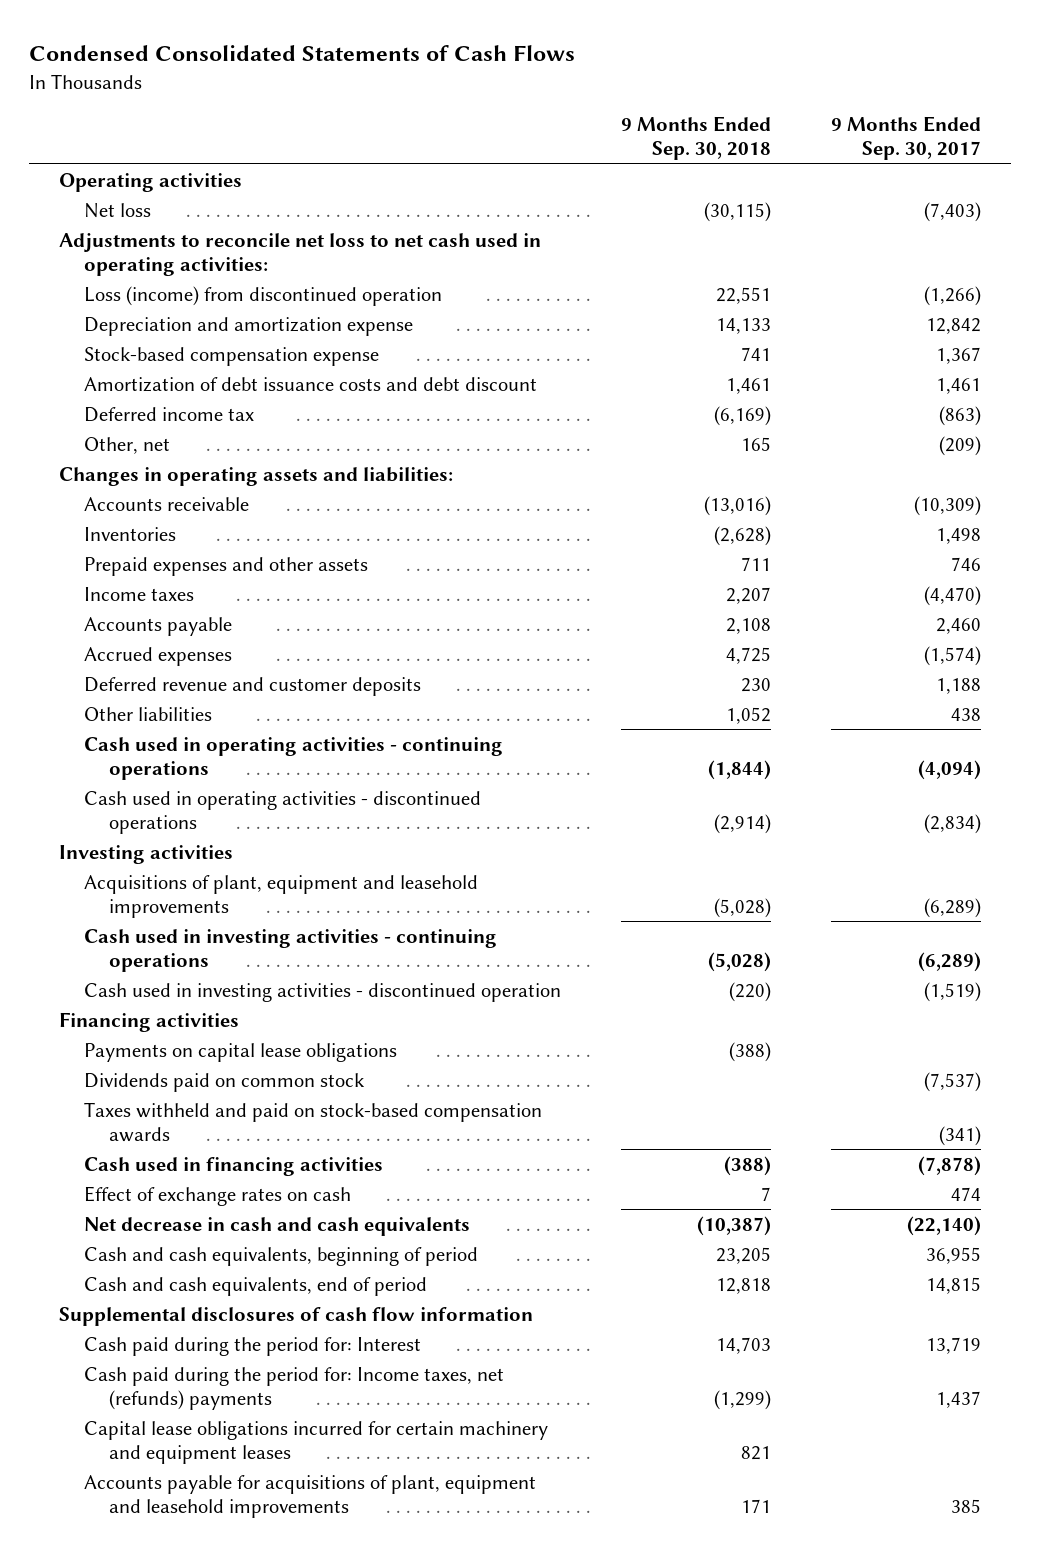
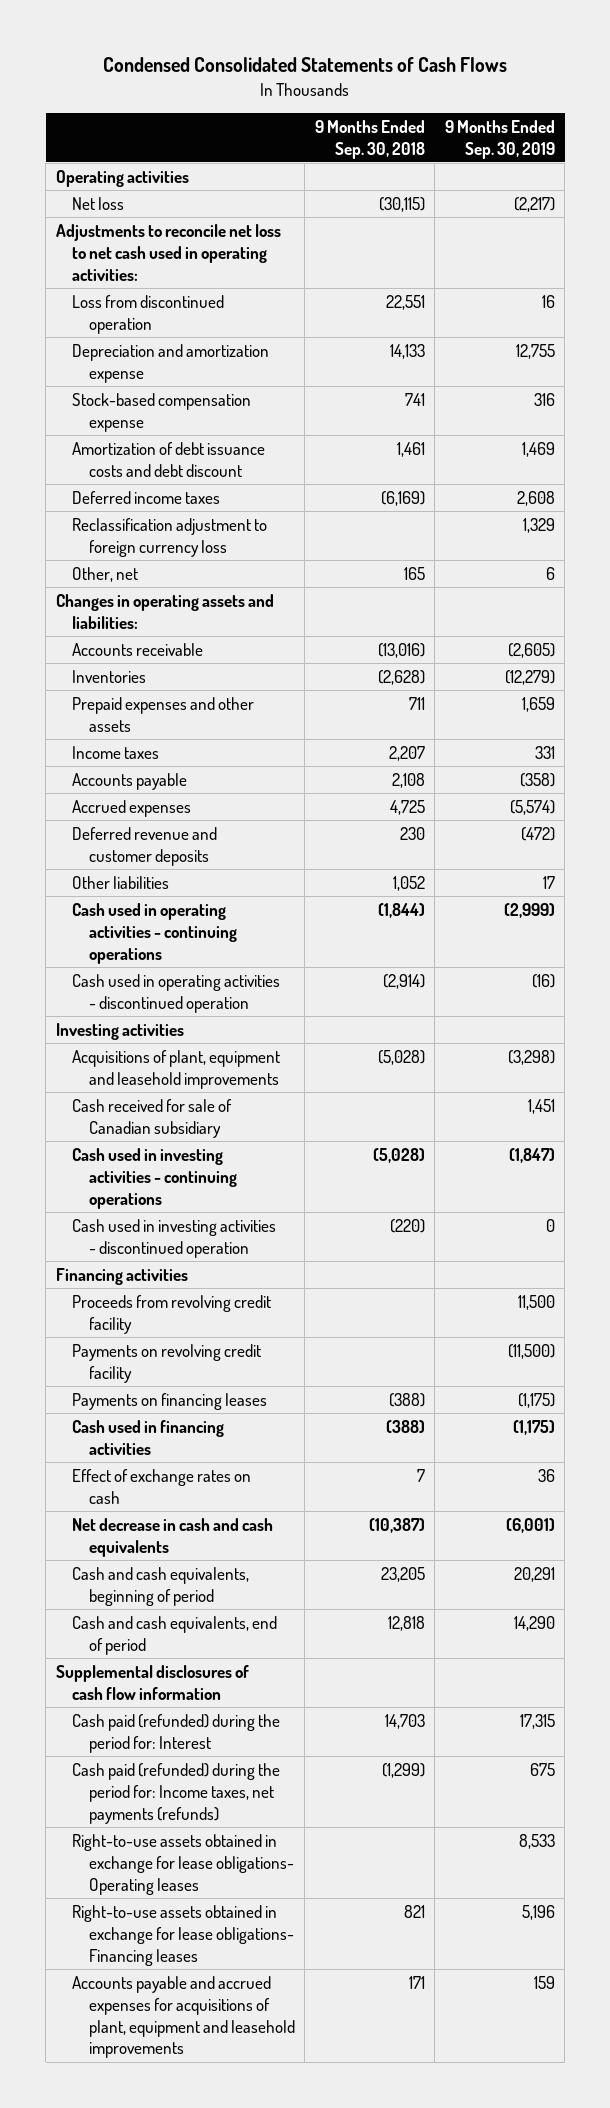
[830,116,981,161] 9 Months Ended Sep. 30, 2017 -> none
none -> [444,119,555,159] 9 Months Ended Sep. 30, 2019
[84,285,443,306] Loss (income) from discontinued operation -> [72,294,225,334] Loss from discontinued operation
[84,406,255,422] Deferred income tax -> [72,490,221,504] Deferred income taxes
none -> [72,517,268,557] Reclassification adjustment to foreign currency loss
[84,790,482,834] Cash used in operating activities - discontinued operations -> [72,973,281,1013] Cash used in operating activities - discontinued operation
none -> [72,1098,233,1138] Cash received for sale of Canadian subsidiary
[84,1072,366,1092] Dividends paid on common stock -> none
[84,1101,543,1142] Taxes withheld and paid on stock-based compensation awards -> none
none -> [72,1294,272,1334] Proceeds from revolving credit facility
none -> [72,1343,262,1383] Payments on revolving credit facility
[84,1042,398,1062] Payments on capital lease obligations -> [72,1392,268,1410] Payments on financing leases
[84,1336,422,1356] Cash paid during the period for: Interest -> [72,1713,281,1753] Cash paid (refunded) during the period for: Interest
[84,1366,505,1410] Cash paid during the period for: Income taxes, net (refunds) payments -> [72,1762,281,1824] Cash paid (refunded) during the period for: Income taxes, net payments (refunds)
none -> [72,1833,294,1895] Right-to-use assets obtained in exchange for lease obligations- Operating leases
[84,1420,549,1464] Capital lease obligations incurred for certain machinery and equipment leases -> [72,1904,294,1966] Right-to-use assets obtained in exchange for lease obligations- Financing leases
[84,1474,537,1518] Accounts payable for acquisitions of plant, equipment and leasehold improvements -> [72,1975,295,2059] Accounts payable and accrued expenses for acquisitions of plant, equipment and leasehold improvements

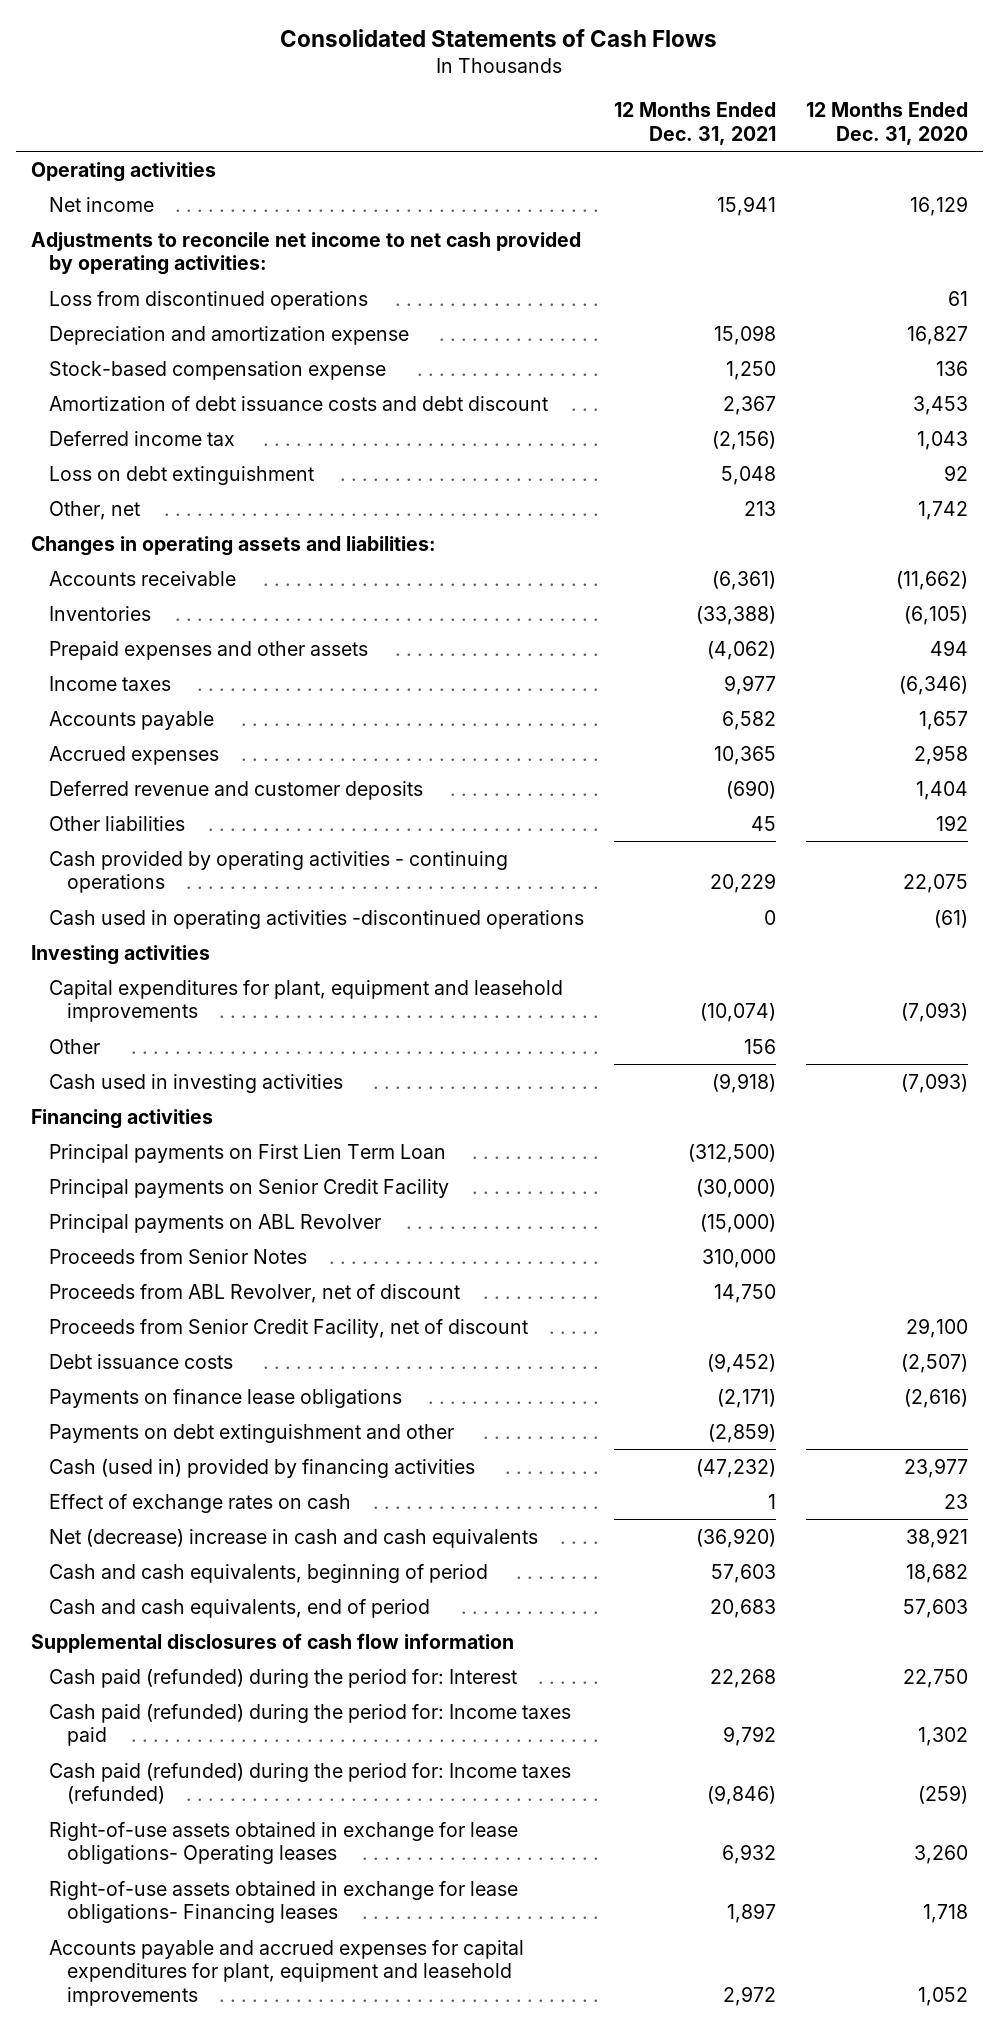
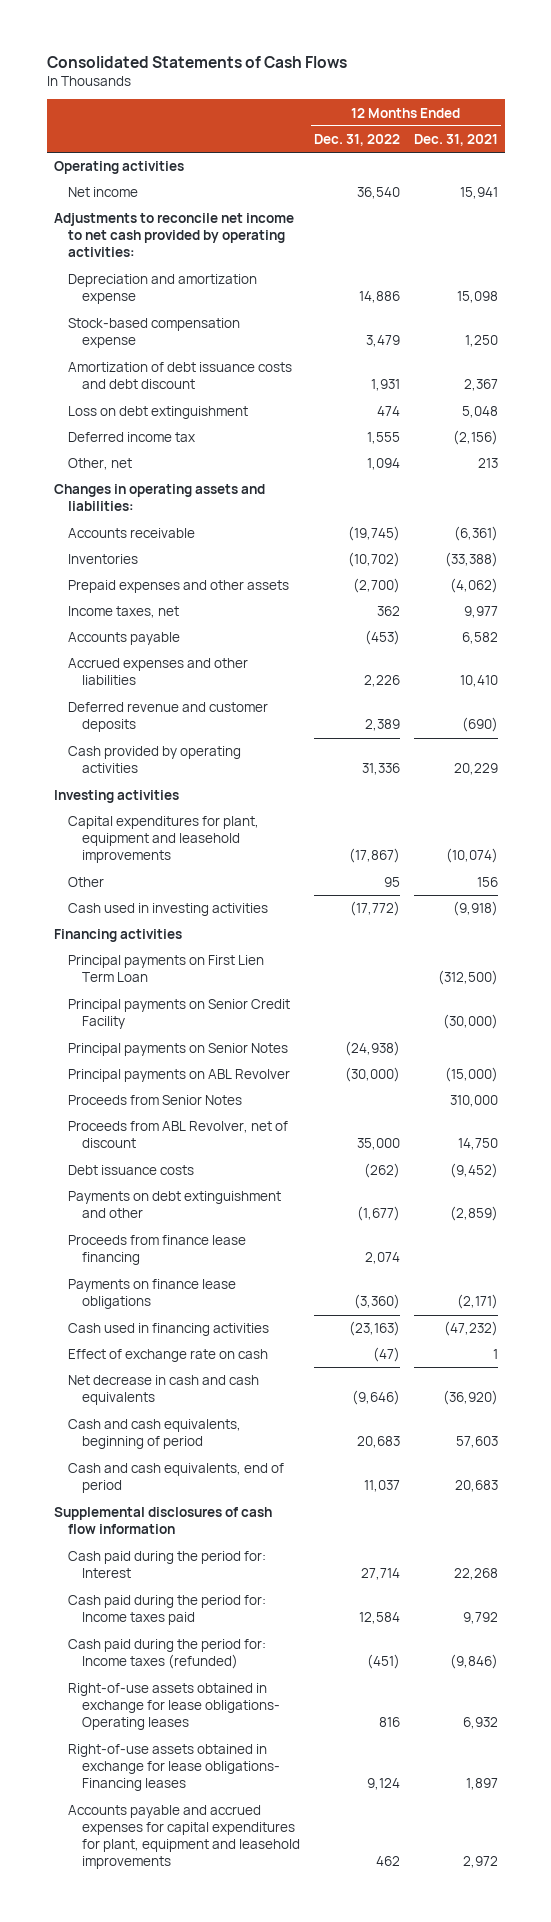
[805,102,968,145] 12 Months Ended Dec. 31, 2020 -> none
none -> [313,134,400,147] Dec. 31, 2022
[49,290,369,310] Loss from discontinued operations -> none
[49,430,236,446] Deferred income tax -> [67,432,195,443] Deferred income tax
[49,675,172,691] Income taxes -> [67,606,179,619] Income taxes, net
[49,745,220,765] Accrued expenses -> none
none -> [67,658,248,686] Accrued expenses and other liabilities
[49,815,186,831] Other liabilities -> none
[49,909,585,929] Cash used in operating activities -discontinued operations -> none
[49,850,509,894] Cash provided by operating activities - continuing operations -> [67,746,241,774] Cash provided by operating activities
none -> [67,1043,288,1057] Principal payments on Senior Notes
[49,1318,529,1338] Proceeds from Senior Credit Facility, net of discount -> none
none -> [67,1235,246,1266] Proceeds from finance lease financing
[49,1388,403,1408] Payments on finance lease obligations -> [67,1279,236,1310] Payments on finance lease obligations
[49,1458,476,1478] Cash (used in) provided by financing activities -> [67,1323,269,1337] Cash used in financing activities
[49,1493,352,1513] Effect of exchange rates on cash -> [67,1349,268,1363] Effect of exchange rate on cash
[49,1528,539,1548] Net (decrease) increase in cash and cash equivalents -> [67,1375,259,1406] Net decrease in cash and cash equivalents
[49,1668,518,1688] Cash paid (refunded) during the period for: Interest -> [67,1551,266,1579] Cash paid during the period for: Interest
[49,1703,572,1747] Cash paid (refunded) during the period for: Income taxes paid -> [67,1595,266,1626] Cash paid during the period for: Income taxes paid
[49,1762,572,1805] Cash paid (refunded) during the period for: Income taxes (refunded) -> [67,1639,266,1670] Cash paid during the period for: Income taxes (refunded)

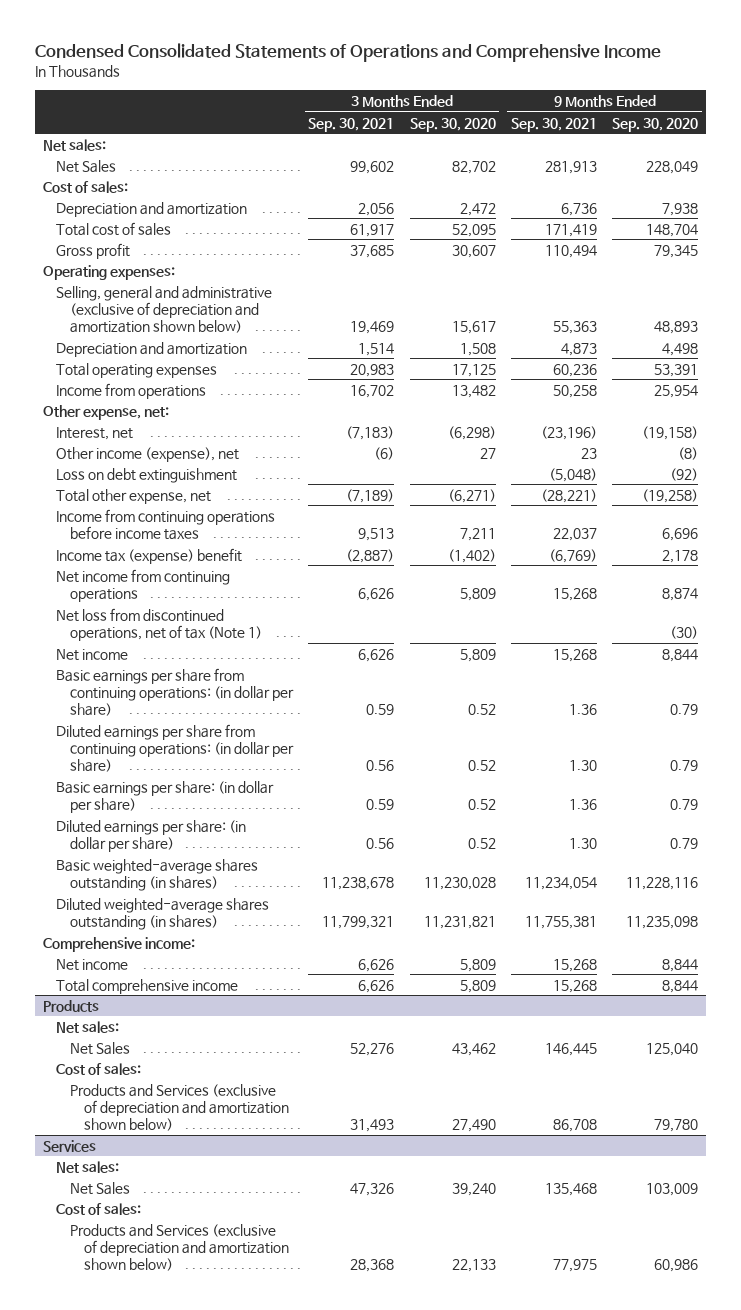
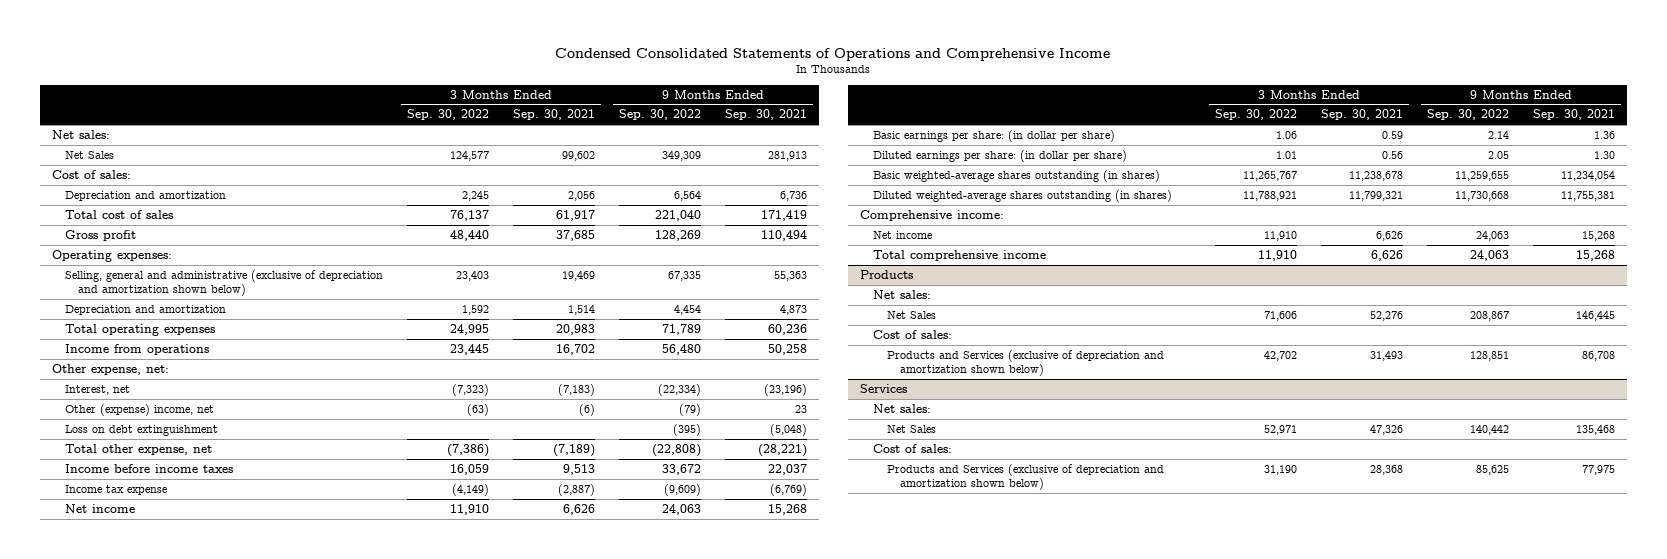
[409,117,496,132] Sep. 30, 2020 -> none
[612,117,699,132] Sep. 30, 2020 -> none
none -> [406,109,489,121] Sep. 30, 2022
none -> [618,109,701,121] Sep. 30, 2022
[56,446,240,462] Other income (expense), net -> [64,403,214,416] Other (expense) income, net
[56,568,231,602] Net income from continuing operations -> none
[56,607,263,641] Net loss from discontinued operations, net of tax (Note 1) -> none
[56,508,276,540] Income from continuing operations before income taxes -> [64,463,233,473] Income before income taxes
[56,547,243,564] Income tax (expense) benefit -> [64,484,167,495] Income tax expense
[56,667,295,717] Basic earnings per share from continuing operations: (in dollar per share) -> none
[56,723,295,773] Diluted earnings per share from continuing operations: (in dollar per share) -> none

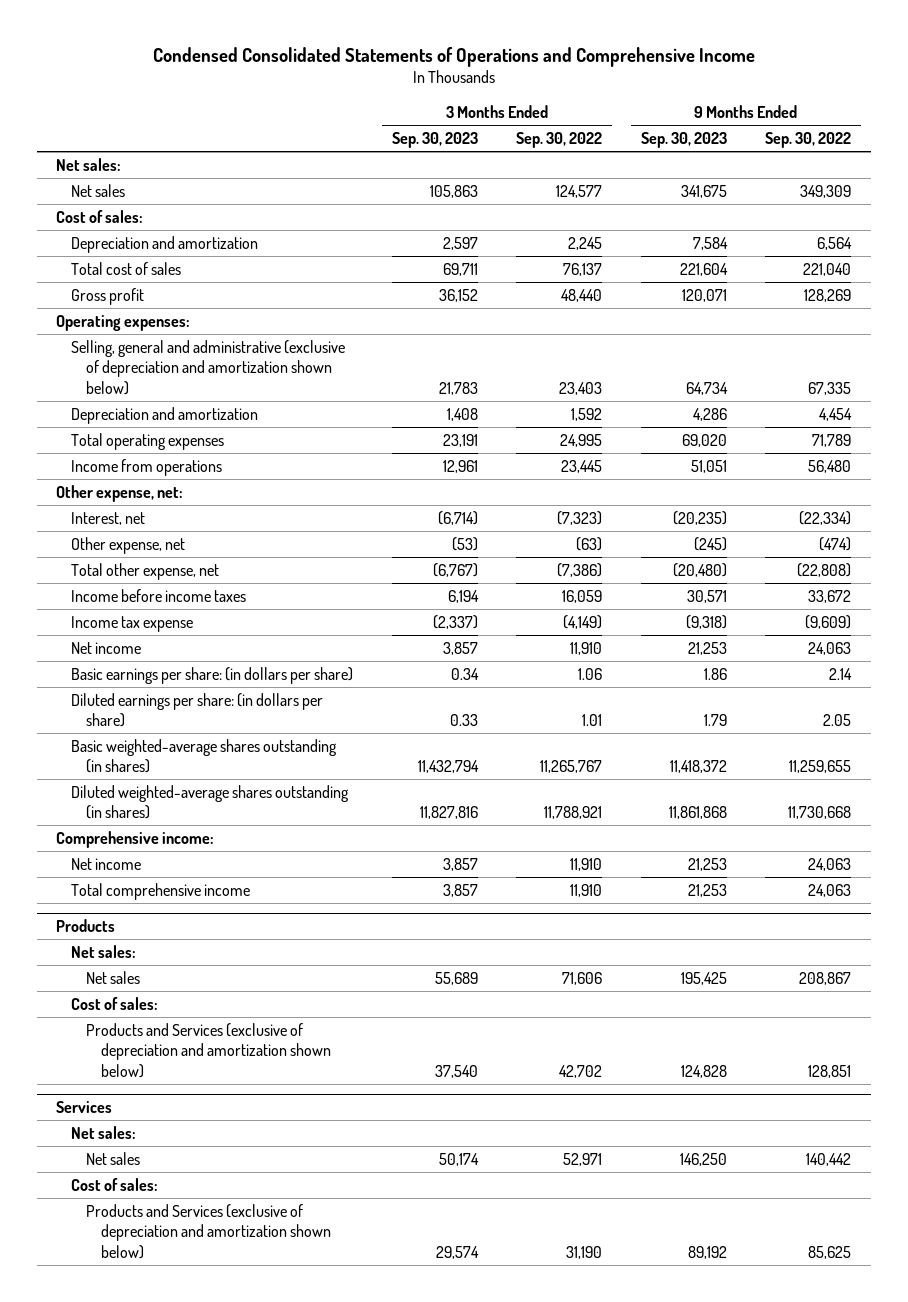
[512,109,595,121] Sep. 30, 2021 -> none
[724,109,807,121] Sep. 30, 2021 -> none
none -> [391,132,478,149] Sep. 30, 2023
none -> [640,132,727,149] Sep. 30, 2023
[64,150,114,159] Net Sales -> [71,183,126,197] Net sales
[64,424,218,436] Loss on debt extinguishment -> none
[64,403,214,416] Other (expense) income, net -> [71,536,186,554] Other expense, net
[678,403,701,416] (79) -> [819,536,852,551] (474)
[873,129,1116,142] Basic earnings per share: (in dollar per share) -> [71,666,354,684] Basic earnings per share: (in dollars per share)
[873,149,1128,162] Diluted earnings per share: (in dollar per share) -> [71,692,324,728] Diluted earnings per share: (in dollars per share)
[886,310,936,319] Net Sales -> [85,970,140,984] Net sales
[886,424,936,433] Net Sales -> [85,1151,140,1165] Net sales

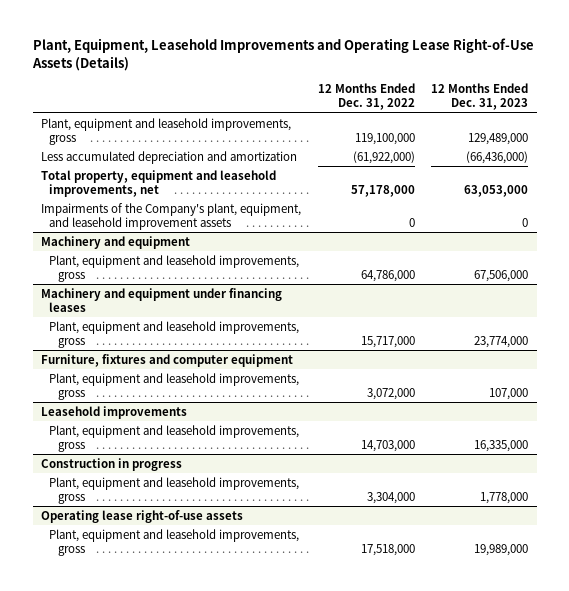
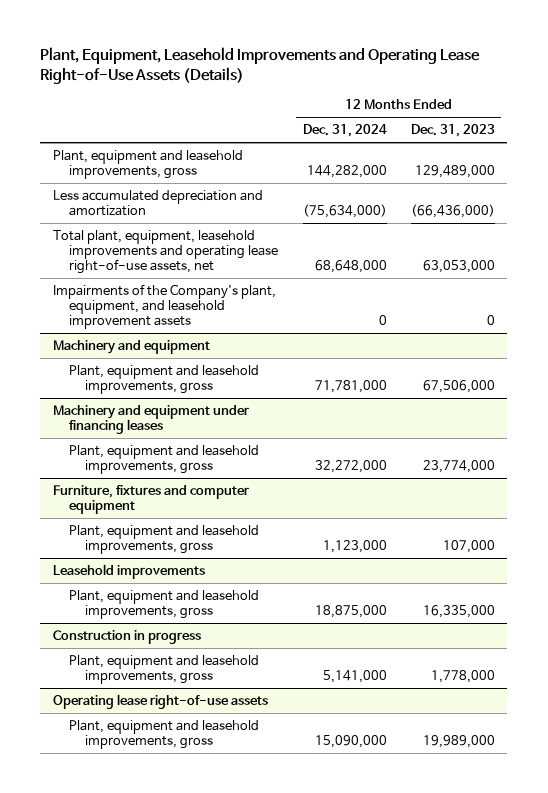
[317,83,415,111] 12 Months Ended Dec. 31, 2022 -> none
none -> [302,124,387,138] Dec. 31, 2024
[40,169,276,197] Total property, equipment and leasehold improvements, net -> [52,229,278,275] Total plant, equipment, leasehold improvements and operating lease right-of-use assets, net

